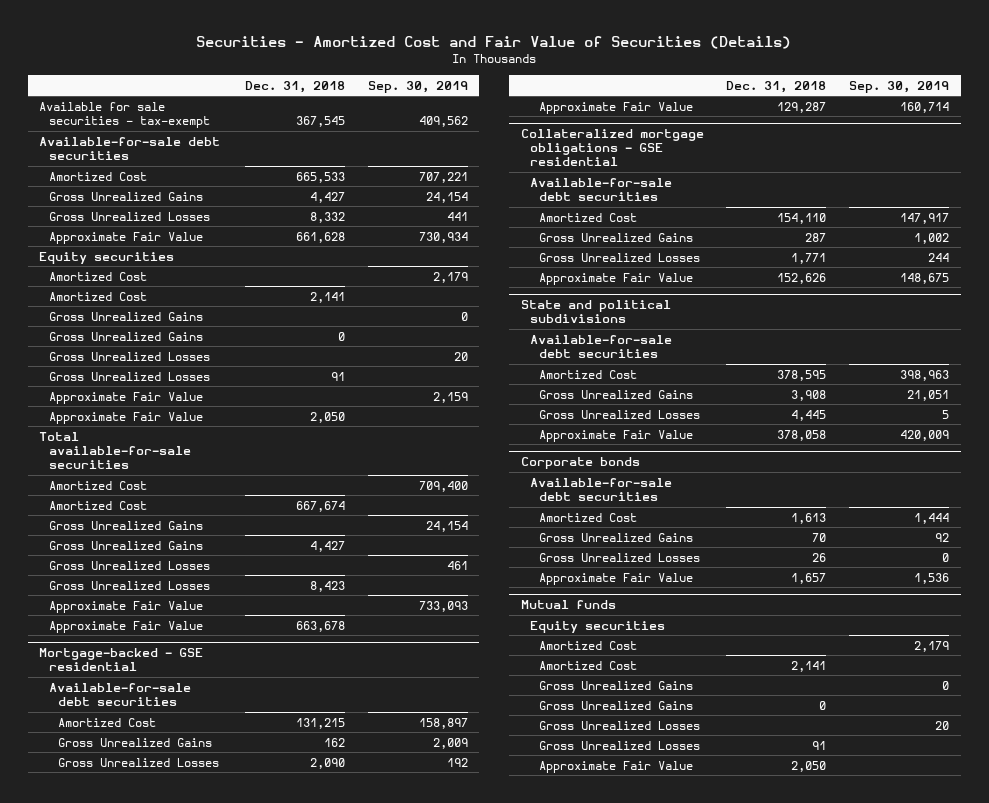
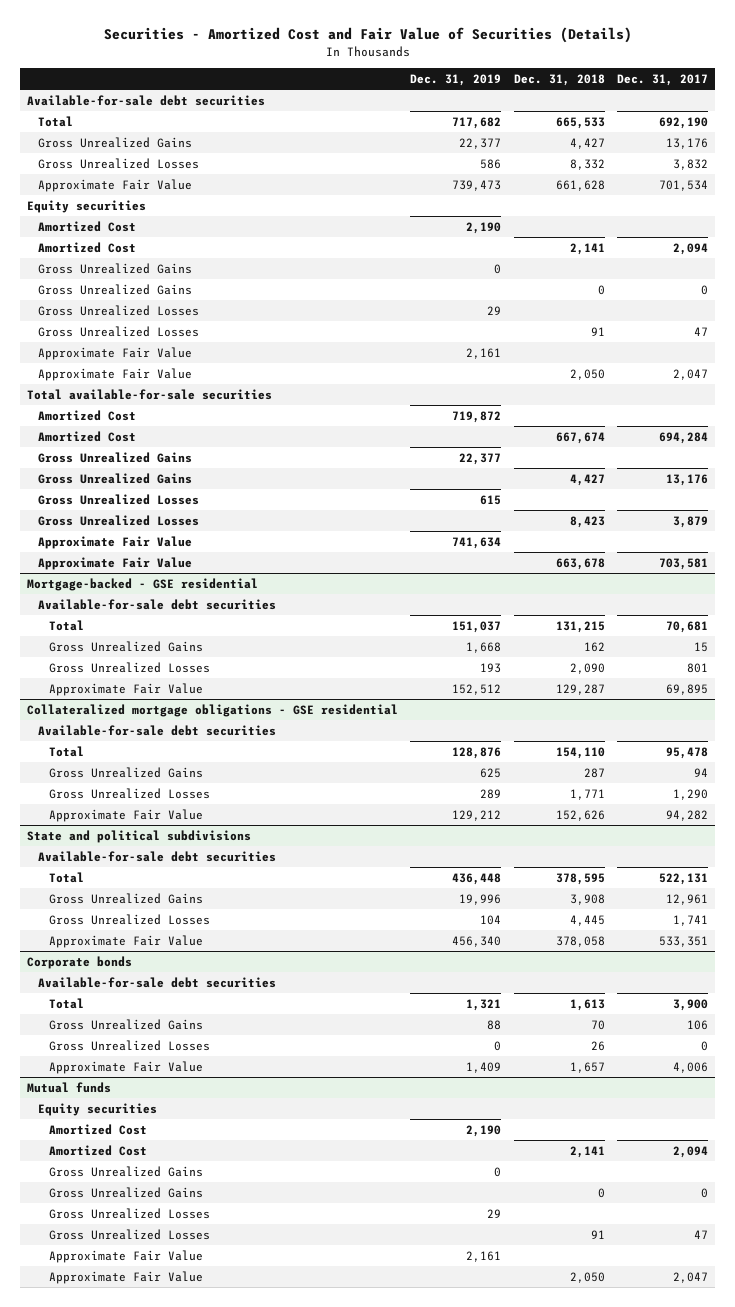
[367,80,468,93] Sep. 30, 2019 -> none
none -> [410,73,502,86] Dec. 31, 2019
none -> [617,73,709,86] Dec. 31, 2017
[39,101,210,128] Available for sale securities - tax-exempt -> none
[48,171,147,181] Amortized Cost -> [37,115,73,127] Total
[57,717,156,727] Amortized Cost -> [48,619,84,631] Total
[539,212,638,222] Amortized Cost -> [48,745,84,757] Total
[539,369,638,379] Amortized Cost -> [48,871,84,883] Total
[539,512,638,522] Amortized Cost -> [48,997,84,1009] Total
none -> [48,1249,203,1263] Approximate Fair Value

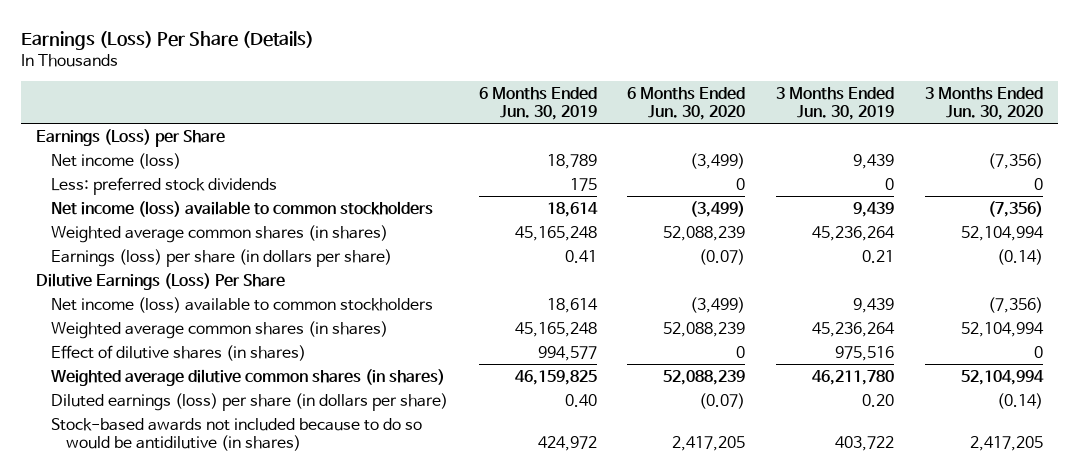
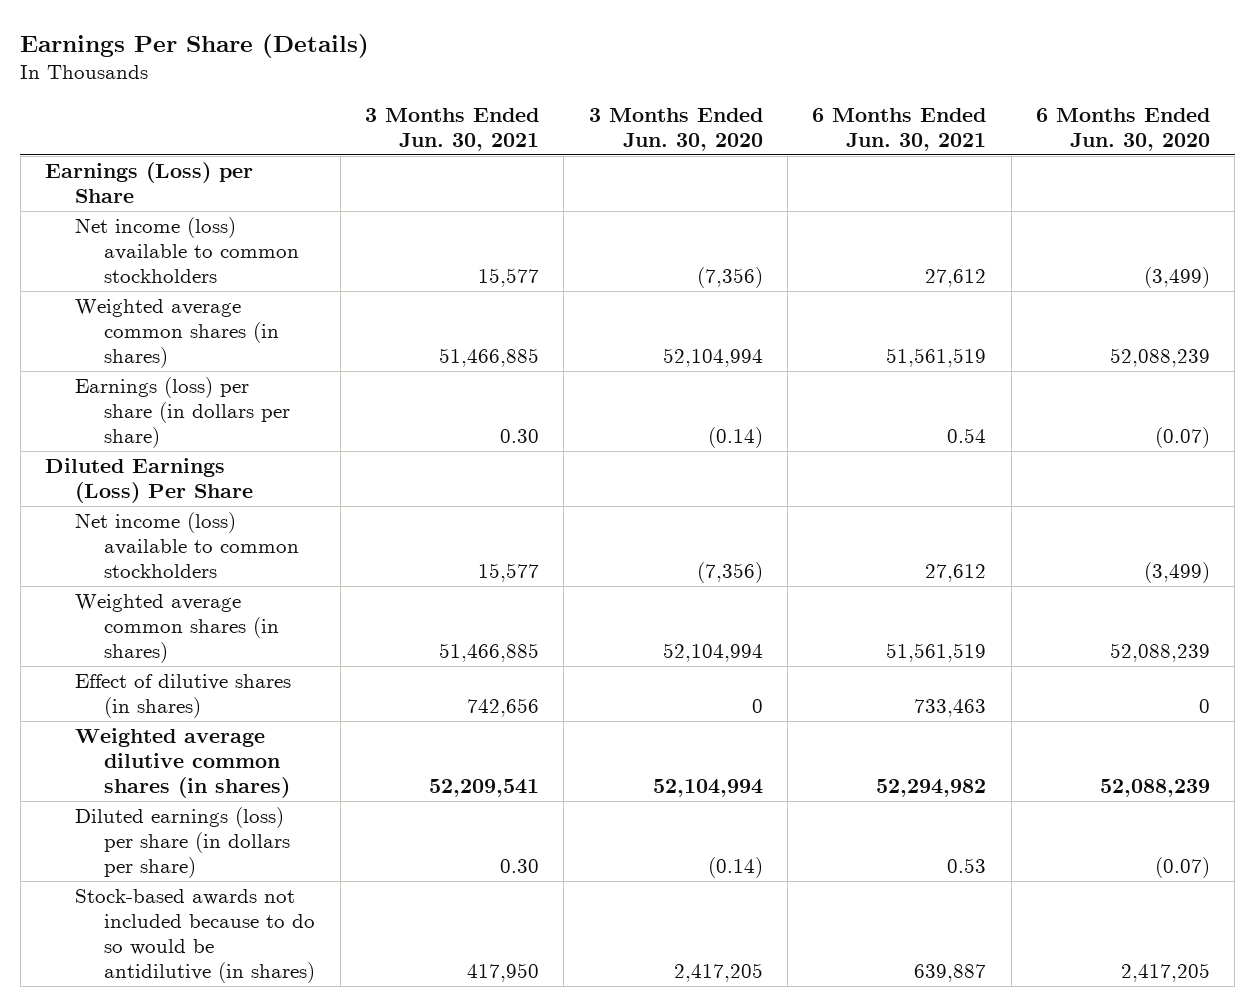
[20,30,314,50] Earnings (Loss) Per Share (Details) -> [20,33,370,58] Earnings Per Share (Details)
[478,86,597,120] 6 Months Ended Jun. 30, 2019 -> none
[776,86,895,120] 3 Months Ended Jun. 30, 2019 -> none
none -> [365,107,540,151] 3 Months Ended Jun. 30, 2021
none -> [812,107,987,151] 6 Months Ended Jun. 30, 2021
[51,152,182,169] Net income (loss) -> none
[51,176,278,195] Less: preferred stock dividends -> none
[36,272,286,290] Dilutive Earnings (Loss) Per Share -> [44,458,253,503] Diluted Earnings (Loss) Per Share

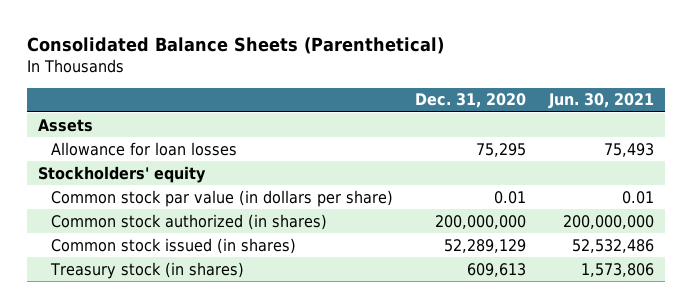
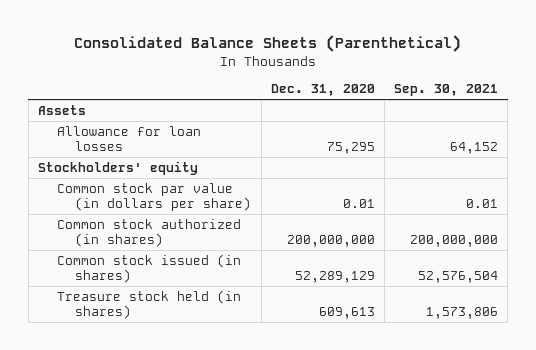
[547,93,654,110] Jun. 30, 2021 -> none
none -> [394,84,499,97] Sep. 30, 2021
[49,261,244,279] Treasury stock (in shares) -> [56,289,241,320] Treasure stock held (in shares)

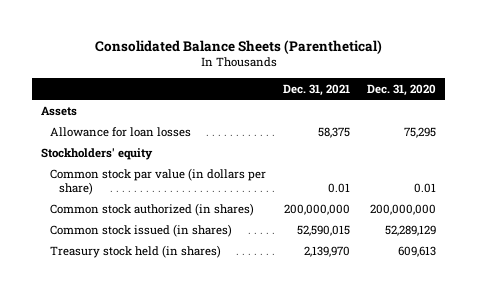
[394,84,499,97] Sep. 30, 2021 -> none
none -> [283,83,351,96] Dec. 31, 2021
[56,289,241,320] Treasure stock held (in shares) -> [49,244,221,258] Treasury stock held (in shares)

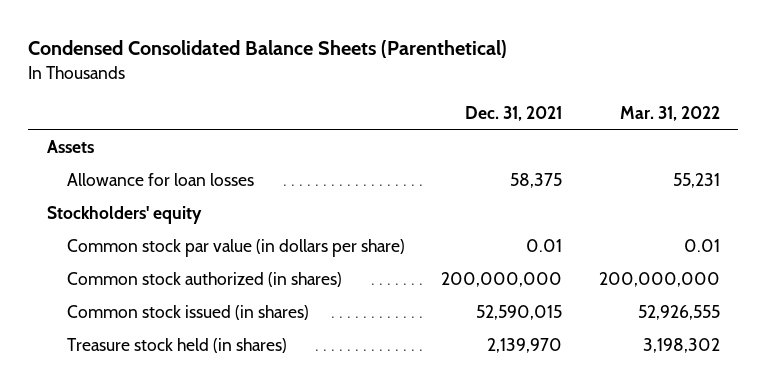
[94,39,382,54] Consolidated Balance Sheets (Parenthetical) -> [28,40,508,59] Condensed Consolidated Balance Sheets (Parenthetical)
[367,83,437,96] Dec. 31, 2020 -> none
none -> [619,105,720,121] Mar. 31, 2022
[49,244,221,258] Treasury stock held (in shares) -> [66,337,287,353] Treasure stock held (in shares)

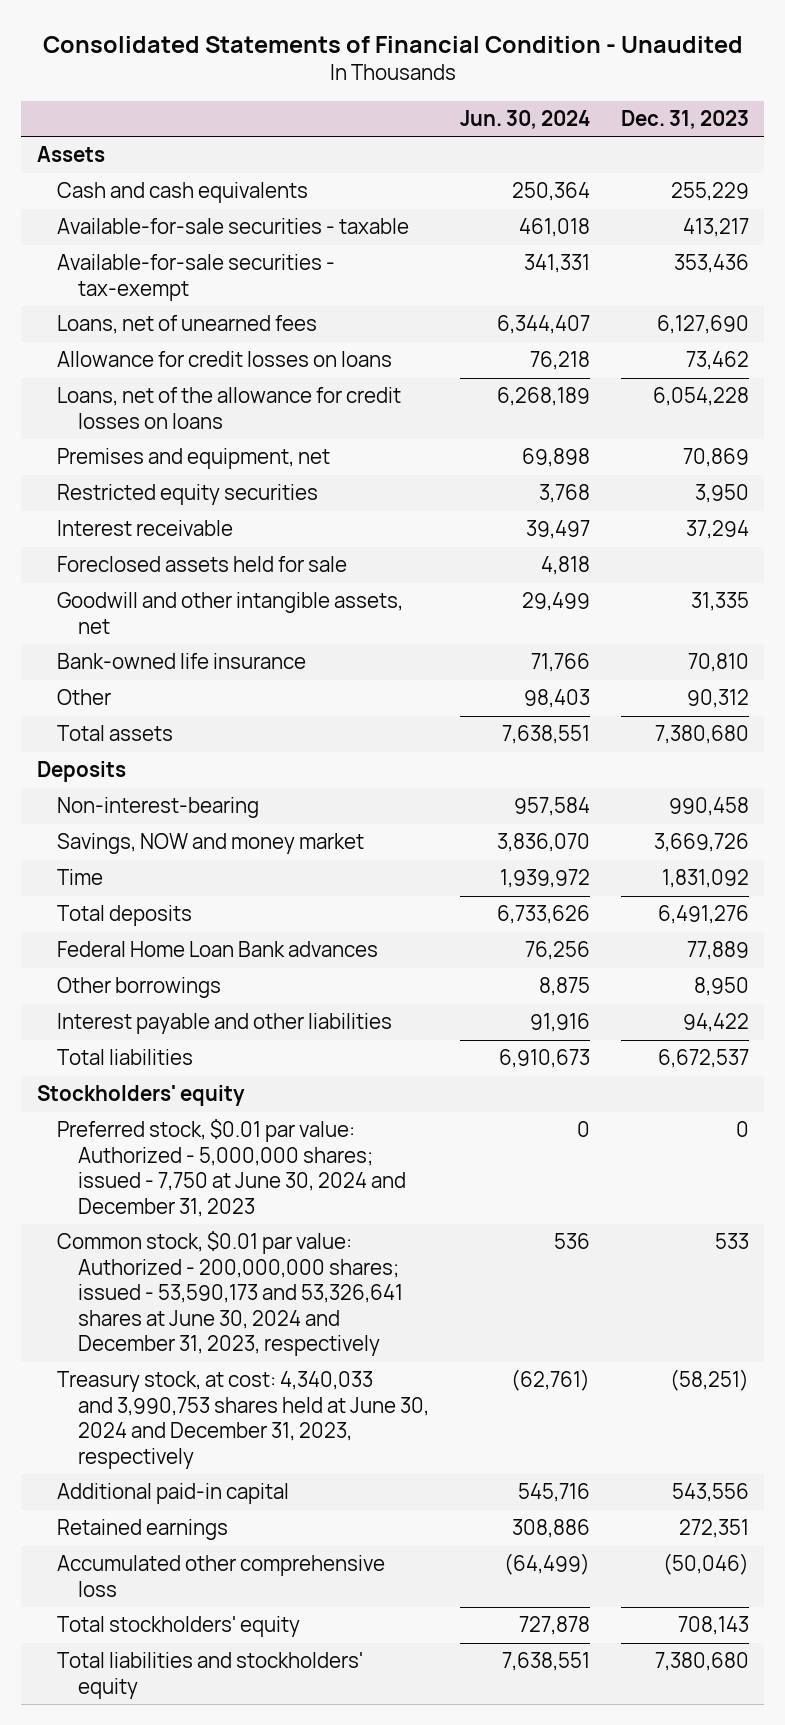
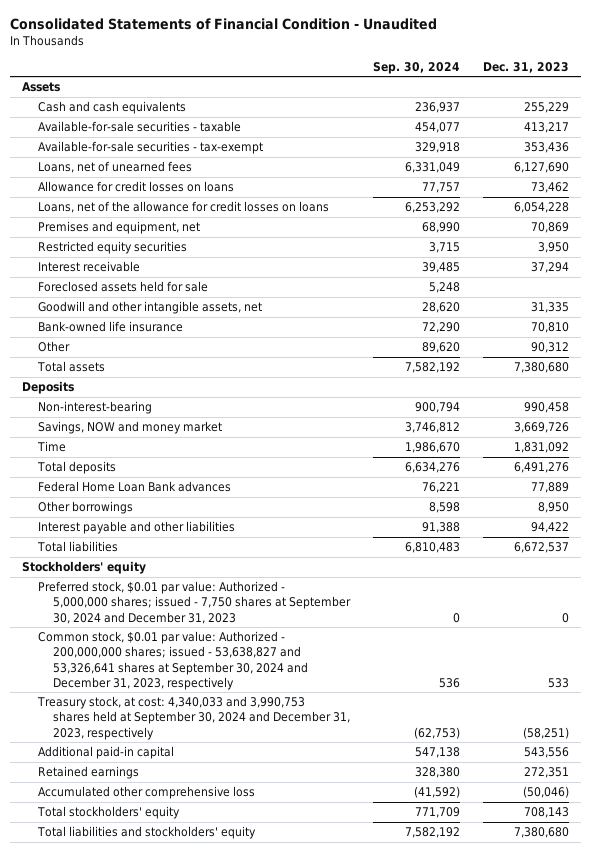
[460,109,591,129] Jun. 30, 2024 -> none
none -> [373,61,461,74] Sep. 30, 2024
[57,1119,407,1217] Preferred stock, $0.01 par value: Authorized - 5,000,000 shares; issued - 7,750 at June 30, 2024 and December 31, 2023 -> [37,581,352,624] Preferred stock, $0.01 par value: Authorized - 5,000,000 shares; issued - 7,750 shares at September 30, 2024 and December 31, 2023
[57,1231,404,1357] Common stock, $0.01 par value: Authorized - 200,000,000 shares; issued - 53,590,173 and 53,326,641 shares at June 30, 2024 and December 31, 2023, respectively -> [37,631,309,690] Common stock, $0.01 par value: Authorized - 200,000,000 shares; issued - 53,638,827 and 53,326,641 shares at September 30, 2024 and December 31, 2023, respectively
[57,1371,430,1469] Treasury stock, at cost: 4,340,033 and 3,990,753 shares held at June 30, 2024 and December 31, 2023, respectively -> [36,696,351,740] Treasury stock, at cost: 4,340,033 and 3,990,753 shares held at September 30, 2024 and December 31, 2023, respectively

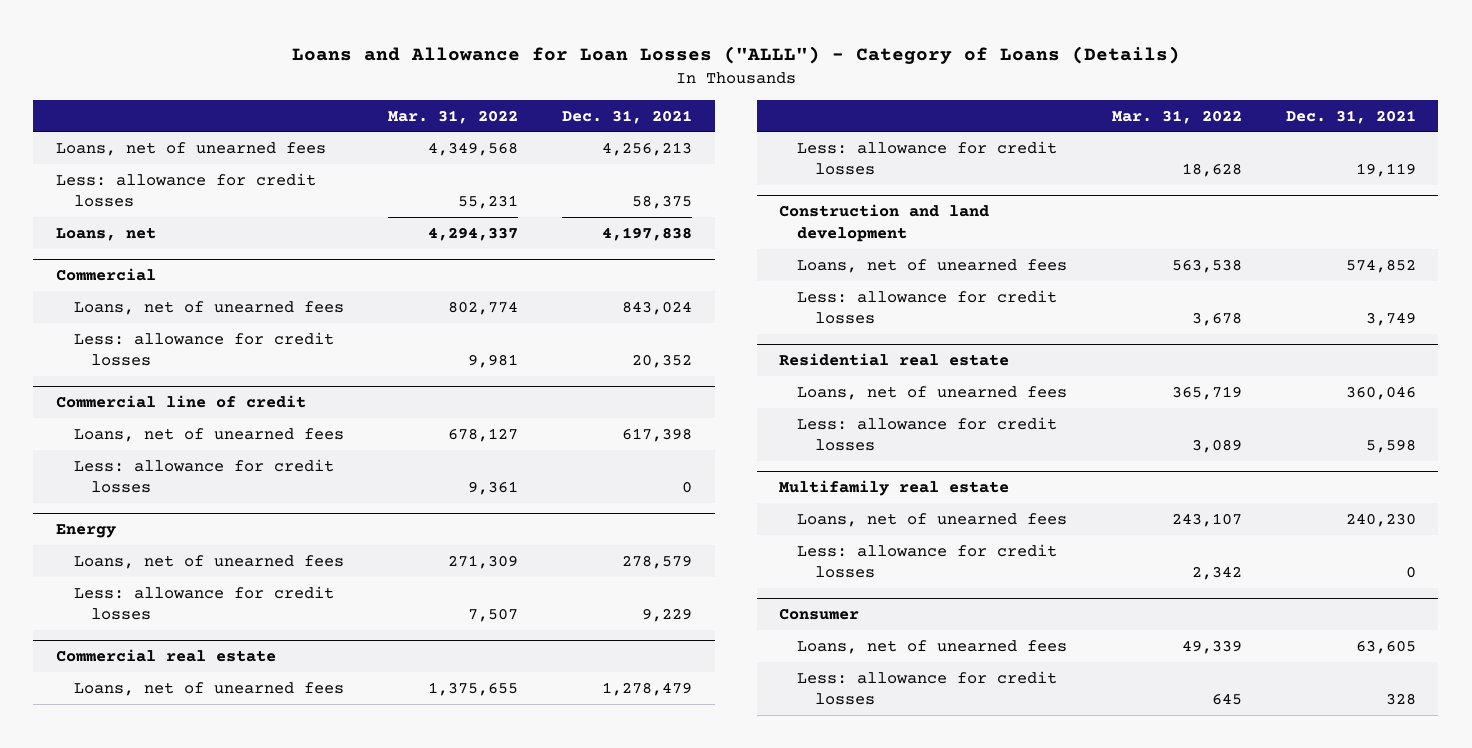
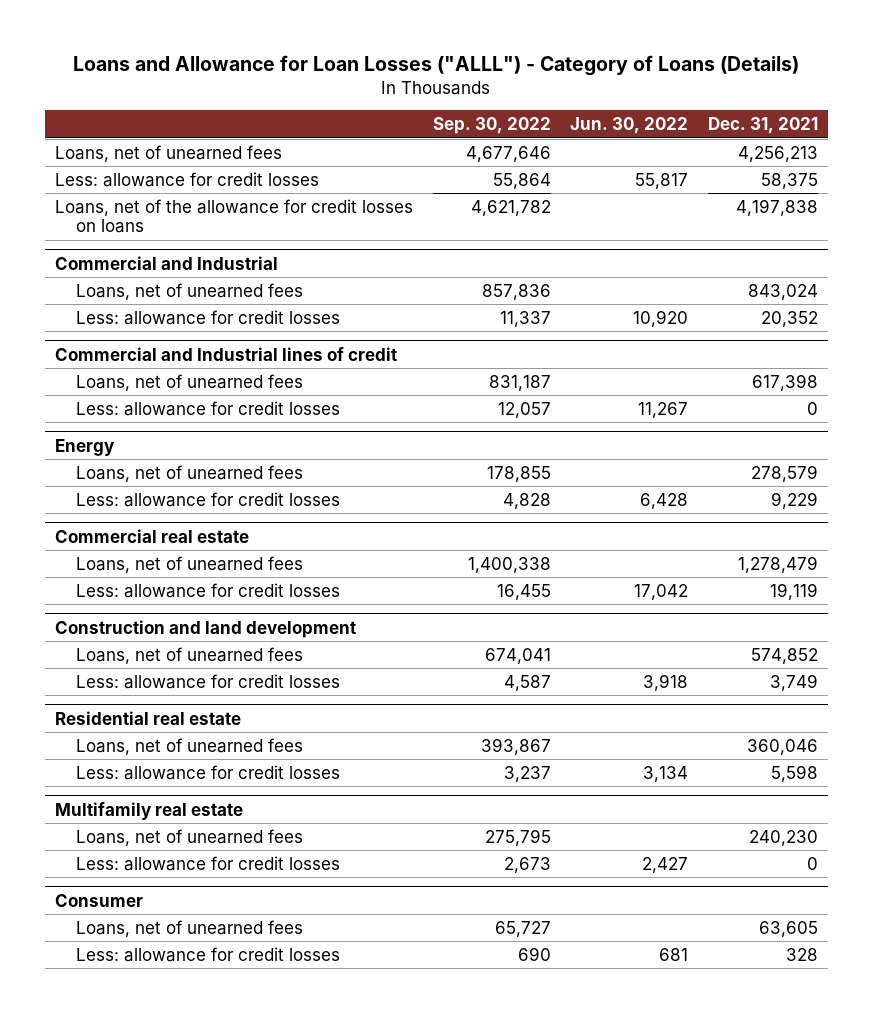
[387,109,518,124] Mar. 31, 2022 -> none
none -> [432,117,551,135] Sep. 30, 2022
none -> [570,117,689,135] Jun. 30, 2022
[55,226,156,241] Loans, net -> [54,198,413,234] Loans, net of the allowance for credit losses on loans
[55,268,156,282] Commercial -> [54,255,278,270] Commercial and Industrial
[55,395,306,409] Commercial line of credit -> [54,346,397,361] Commercial and Industrial lines of credit

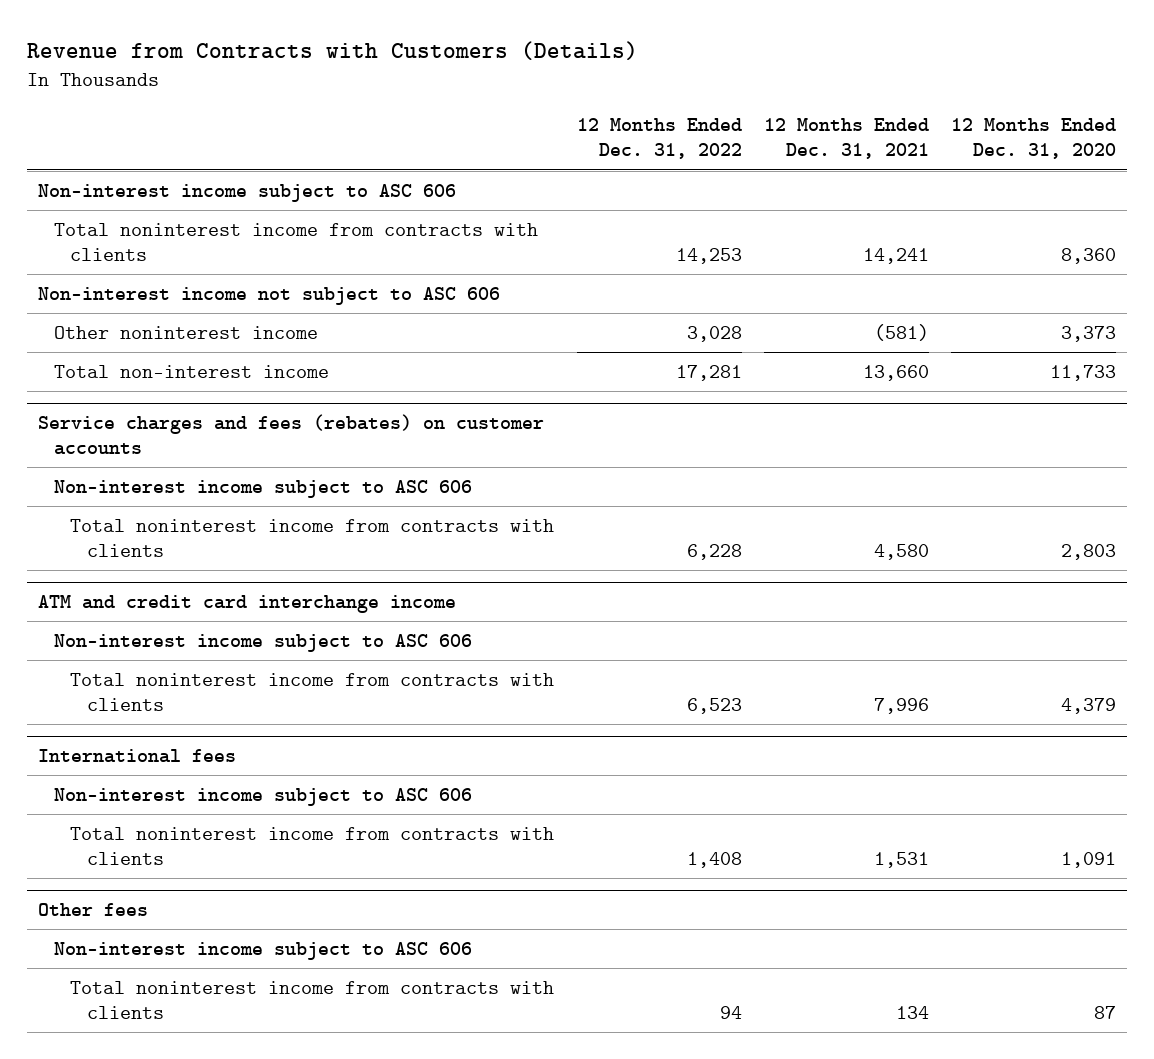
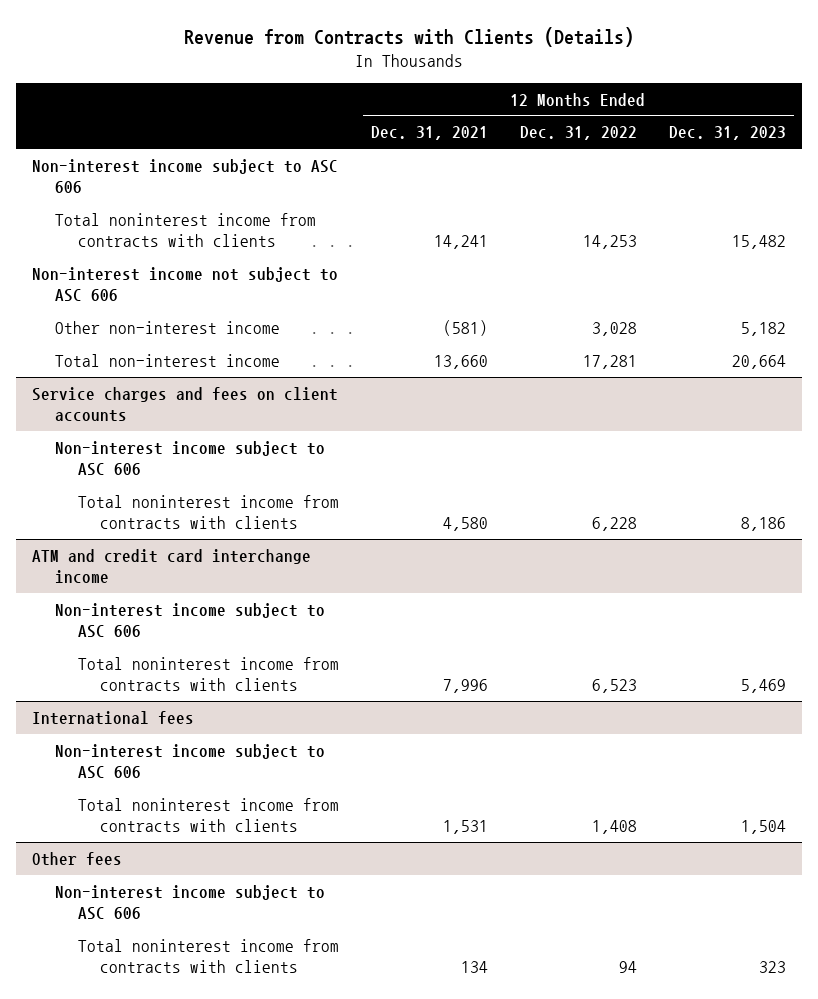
[26,41,638,61] Revenue from Contracts with Customers (Details) -> [184,26,635,47] Revenue from Contracts with Clients (Details)
[951,118,1117,160] 12 Months Ended Dec. 31, 2020 -> none
none -> [668,126,786,141] Dec. 31, 2023
[54,325,319,339] Other noninterest income -> [55,320,281,334] Other non-interest income
[37,414,544,455] Service charges and fees (rebates) on customer accounts -> [32,386,339,422] Service charges and fees on client accounts

